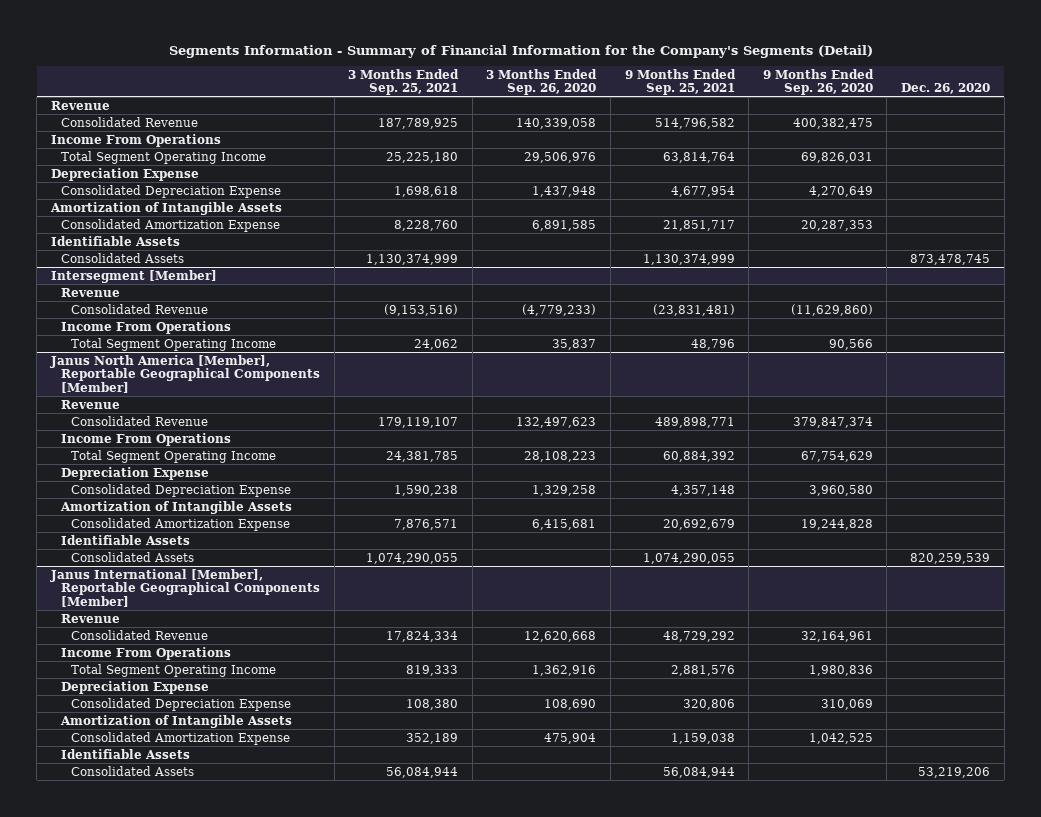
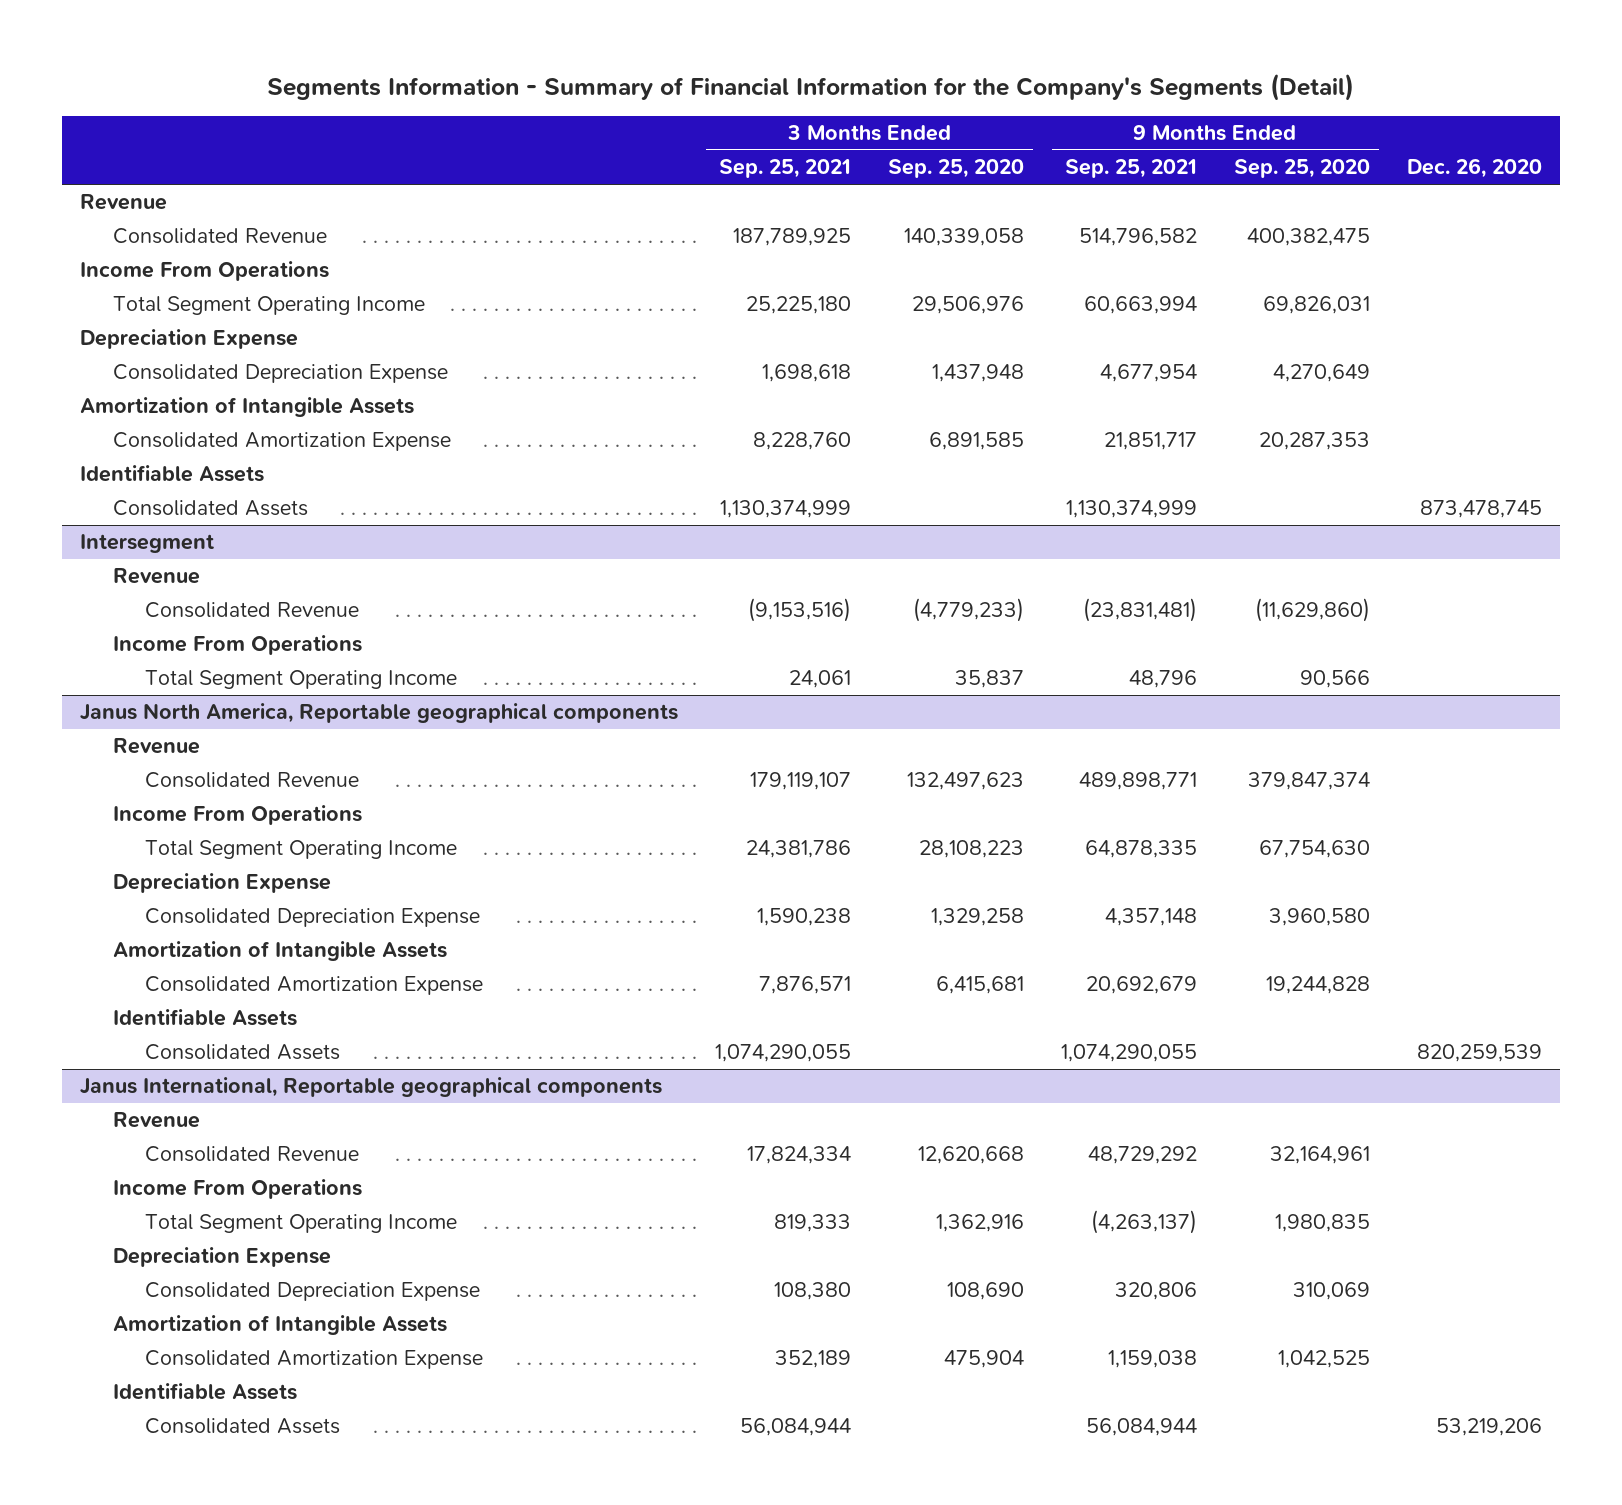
[486,68,598,96] 3 Months Ended Sep. 26, 2020 -> none
[762,68,874,96] 9 Months Ended Sep. 26, 2020 -> none
none -> [887,159,1024,179] Sep. 25, 2020
none -> [1233,159,1370,179] Sep. 25, 2020
[662,151,735,163] 63,814,764 -> [1083,296,1197,315] 60,663,994
[51,269,218,283] Intersegment [Member] -> [80,534,215,554] Intersegment
[414,338,459,350] 24,062 -> [789,670,852,689] 24,061
[50,354,320,393] Janus North America [Member], Reportable Geographical Components [Member] -> [80,703,679,724] Janus North America, Reportable geographical components
[386,450,459,462] 24,381,785 -> [746,840,852,859] 24,381,786
[662,450,735,462] 60,884,392 -> [1084,840,1197,859] 64,878,335
[50,568,320,607] Janus International [Member], Reportable Geographical Components [Member] -> [80,1077,663,1098] Janus International, Reportable geographical components
[670,664,735,676] 2,881,576 -> [1090,1210,1197,1235] (4,263,137)

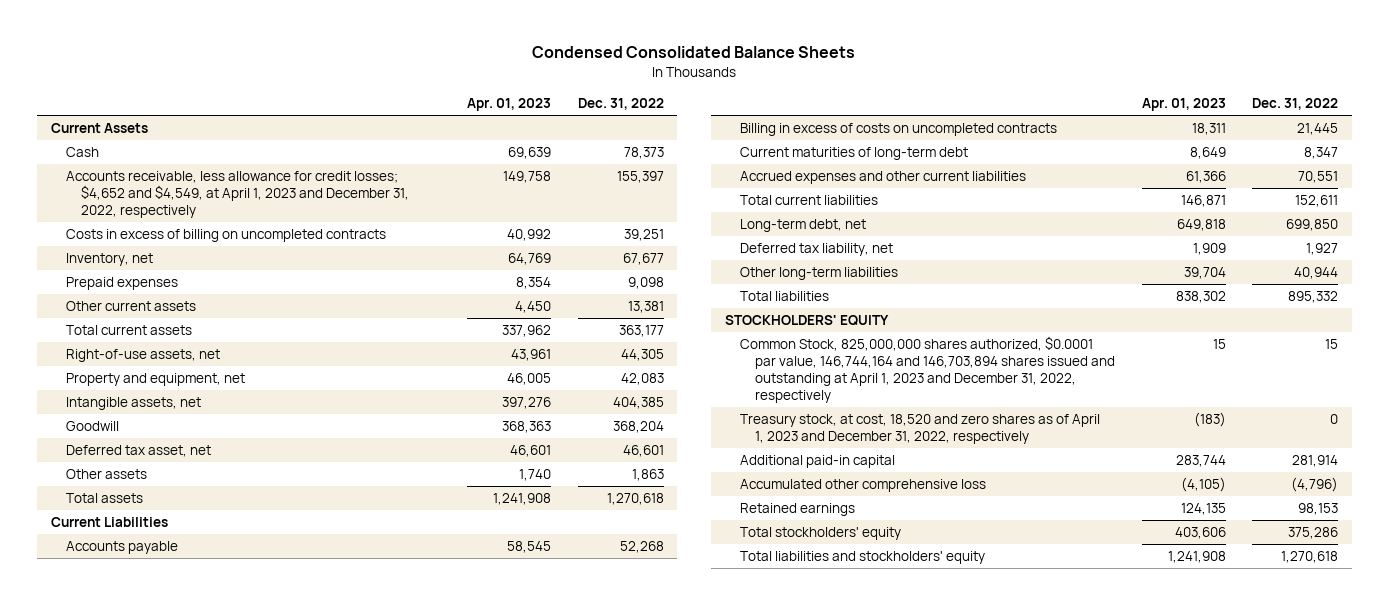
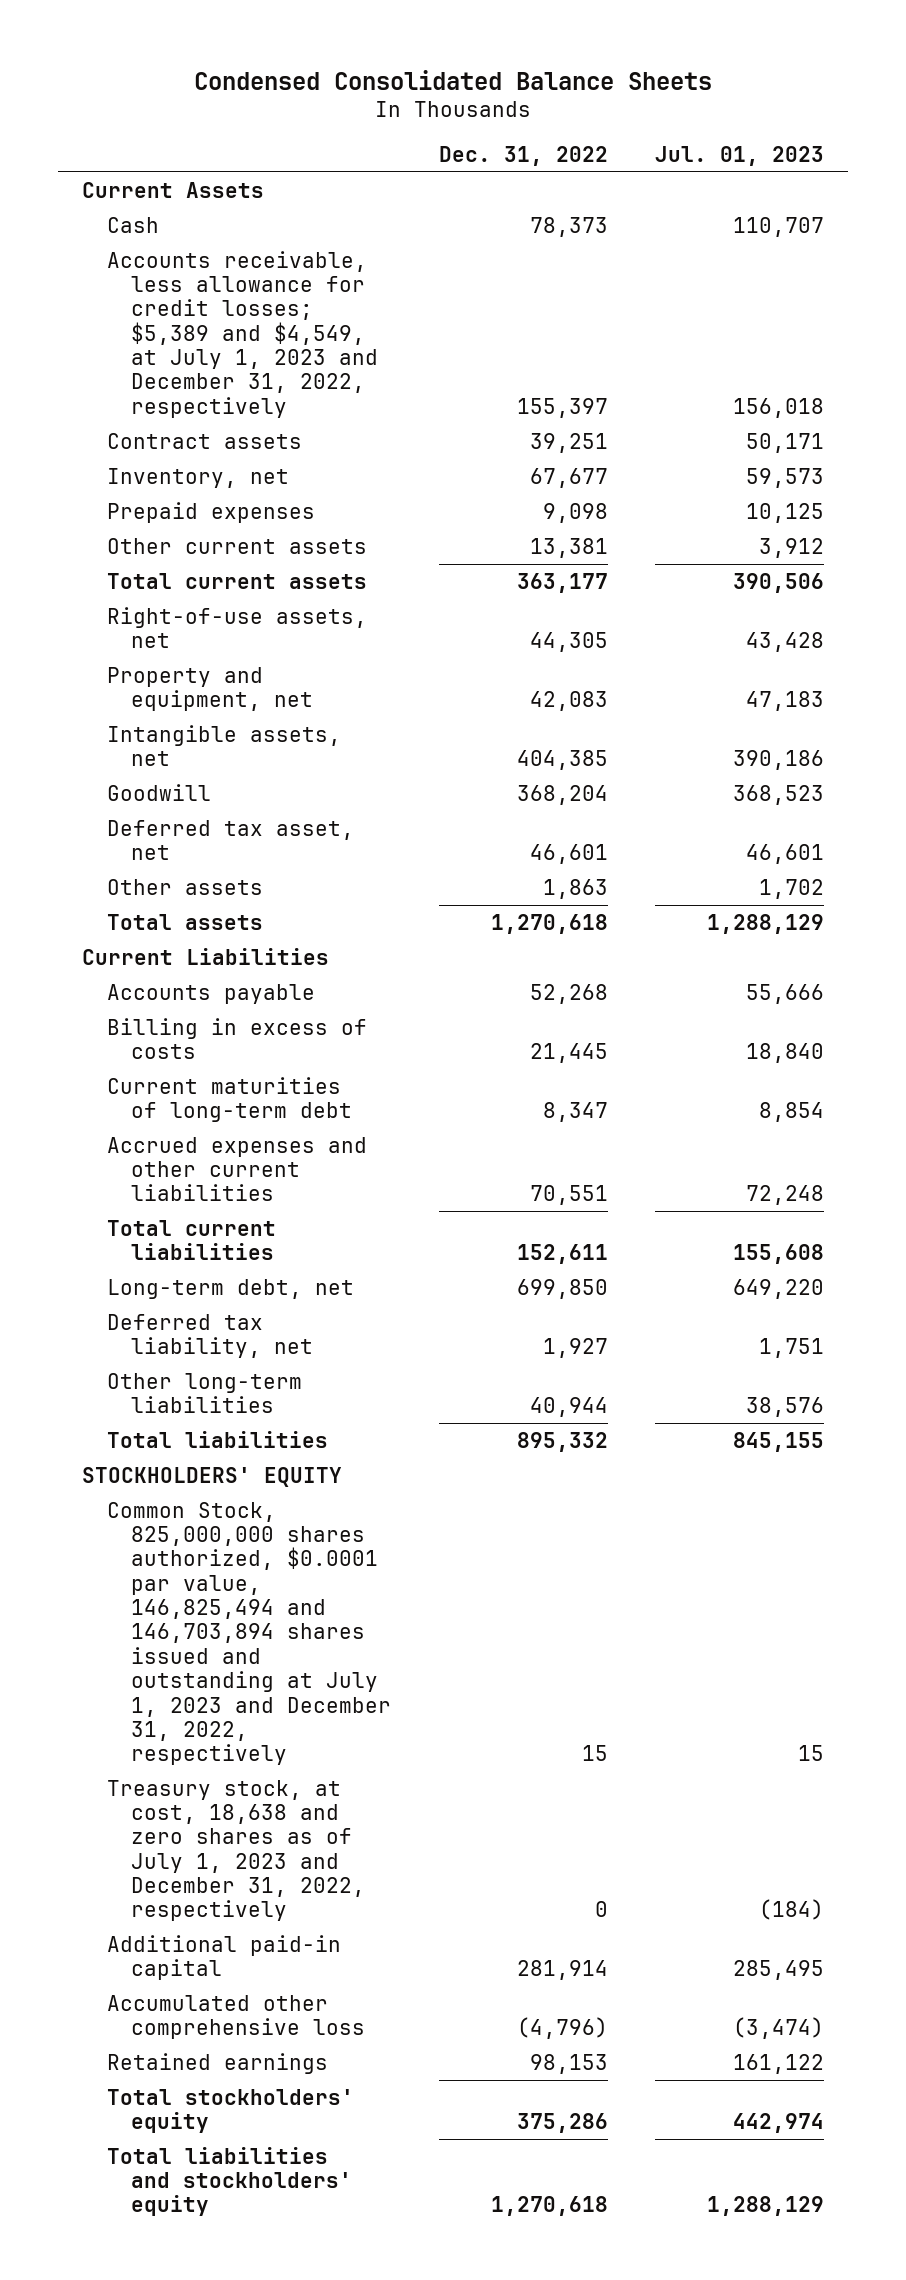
[467,97,552,111] Apr. 01, 2023 -> none
none -> [655,146,825,167] Jul. 01, 2023
[65,171,409,218] Accounts receivable, less allowance for credit losses; $4,652 and $4,549, at April 1, 2023 and December 31, 2022, respectively -> [106,250,379,418] Accounts receivable, less allowance for credit losses; $5,389 and $4,549, at July 1, 2023 and December 31, 2022, respectively
[65,229,386,243] Costs in excess of billing on uncompleted contracts -> [106,432,302,449] Contract assets
[739,123,1057,137] Billing in excess of costs on uncompleted contracts -> [106,1017,367,1060] Billing in excess of costs
[739,336,1115,403] Common Stock, 825,000,000 shares authorized, $0.0001 par value, 146,744,164 and 146,703,894 shares issued and outstanding at April 1, 2023 and December 31, 2022, respectively -> [106,1501,392,1766] Common Stock, 825,000,000 shares authorized, $0.0001 par value, 146,825,494 and 146,703,894 shares issued and outstanding at July 1, 2023 and December 31, 2022, respectively
[739,414,1100,445] Treasury stock, at cost, 18,520 and zero shares as of April 1, 2023 and December 31, 2022, respectively -> [106,1779,366,1922] Treasury stock, at cost, 18,638 and zero shares as of July 1, 2023 and December 31, 2022, respectively

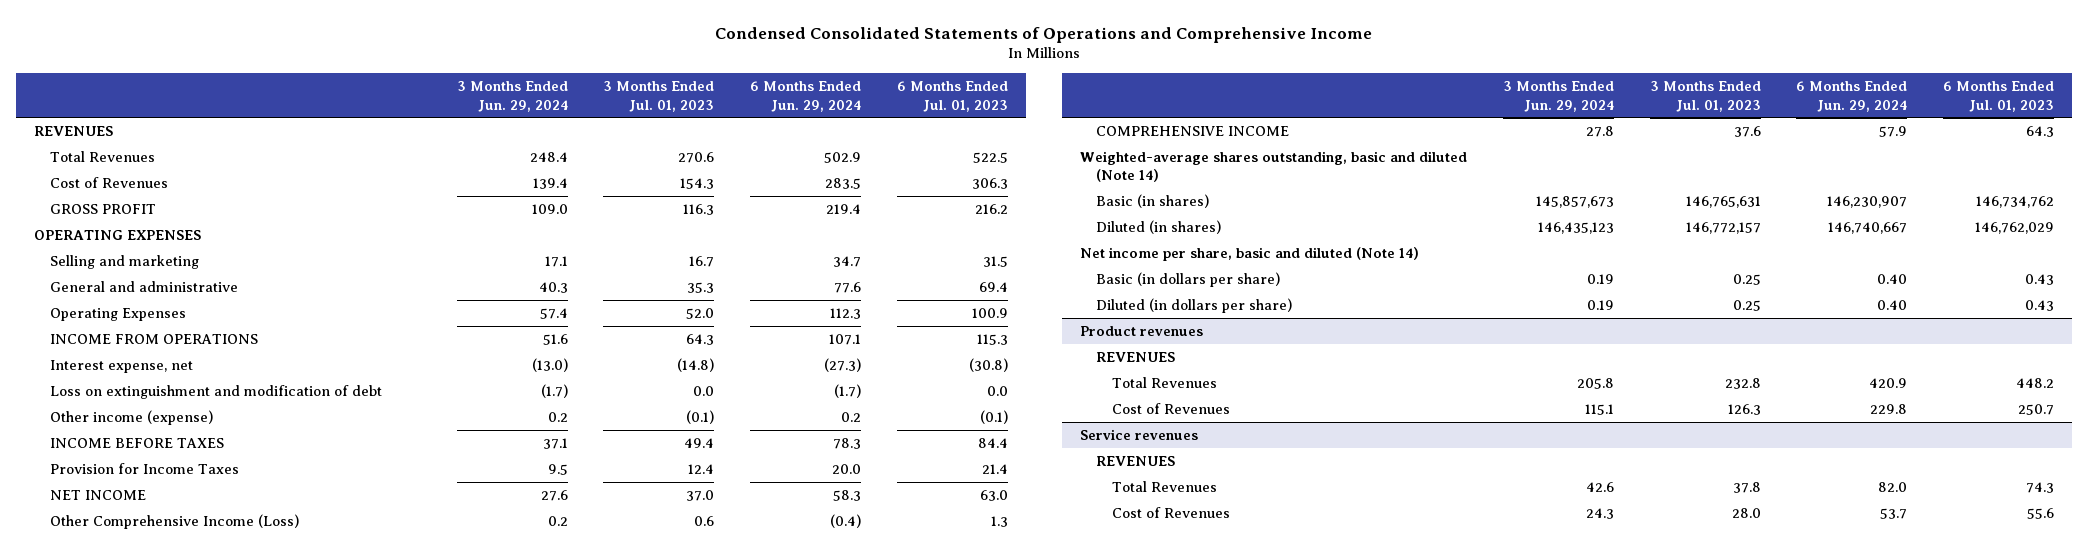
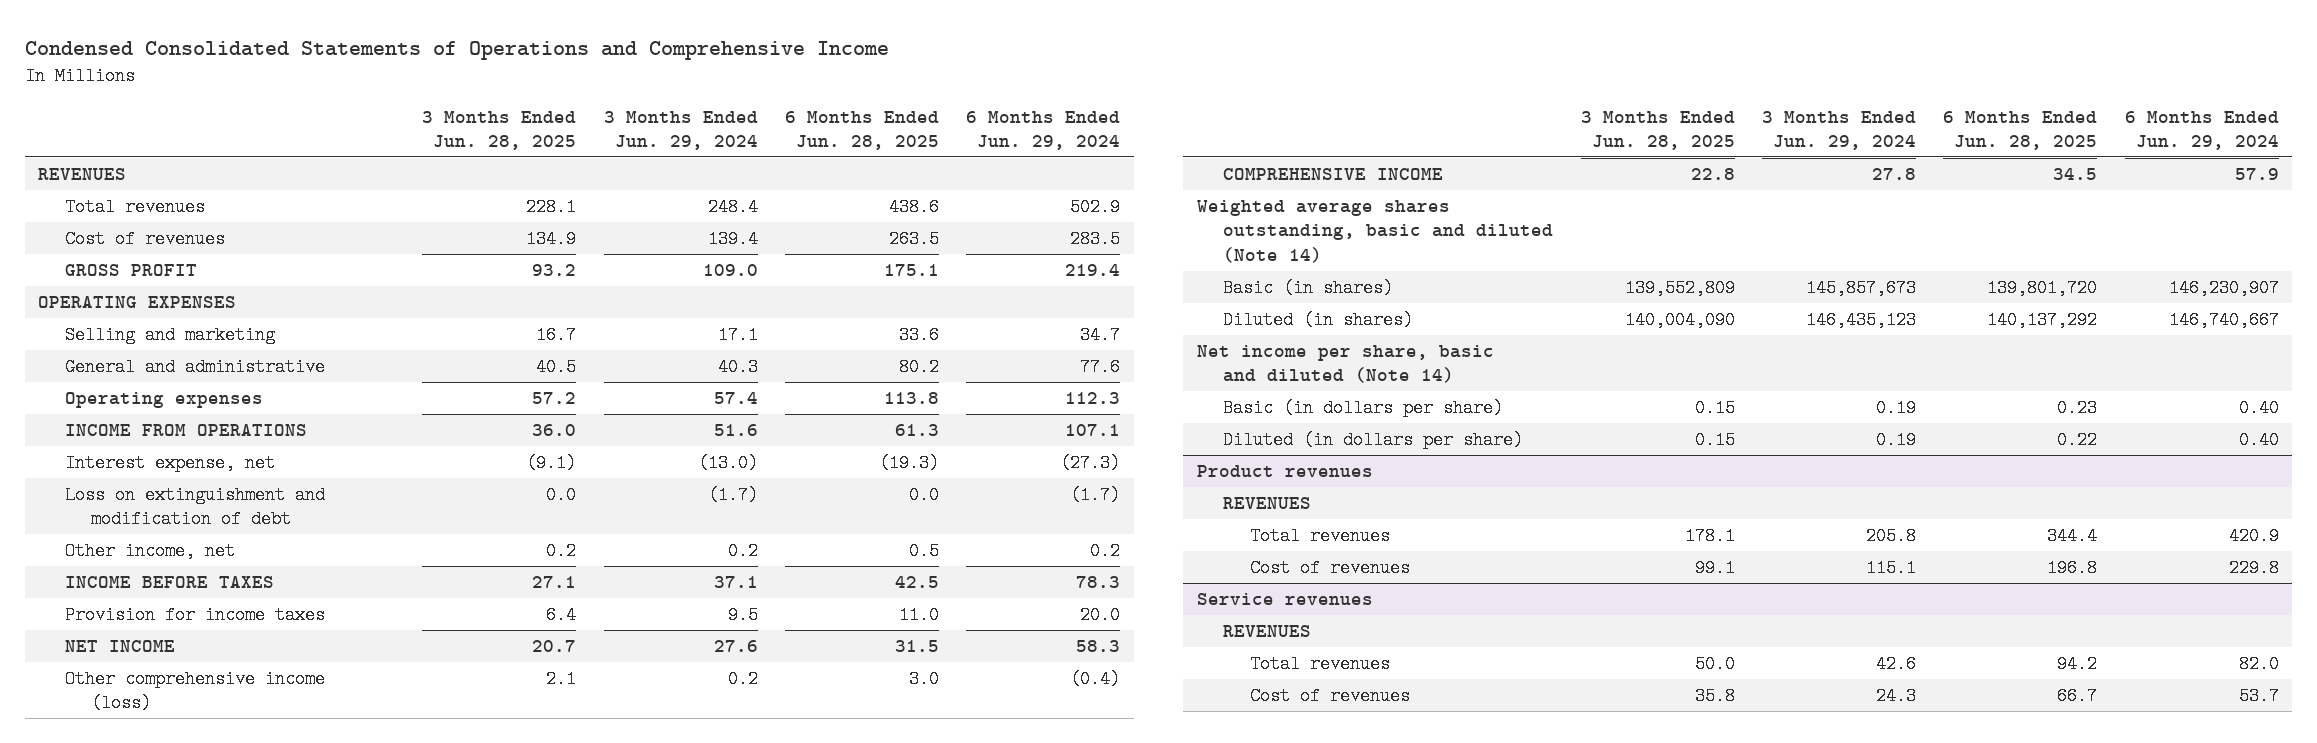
[603,80,715,112] 3 Months Ended Jul. 01, 2023 -> none
[896,80,1008,112] 6 Months Ended Jul. 01, 2023 -> none
none -> [422,110,577,150] 3 Months Ended Jun. 28, 2025
none -> [785,110,940,150] 6 Months Ended Jun. 28, 2025
[49,150,155,162] Total Revenues -> [64,197,205,216] Total revenues
[49,176,168,188] Cost of Revenues -> [64,229,225,248] Cost of revenues
[49,307,186,321] Operating Expenses -> [64,391,263,408] Operating expenses
[49,409,213,425] Other income (expense) -> [64,541,235,560] Other income, net
[49,462,239,474] Provision for Income Taxes -> [64,605,325,624] Provision for income taxes
[49,513,299,529] Other Comprehensive Income (Loss) -> [64,669,325,713] Other comprehensive income (loss)
[1080,150,1468,183] Weighted-average shares outstanding, basic and diluted (Note 14) -> [1196,199,1554,263] Weighted average shares outstanding, basic and diluted (Note 14)
[1111,376,1217,388] Total Revenues -> [1249,526,1390,545] Total revenues
[1111,402,1230,414] Cost of Revenues -> [1249,558,1410,577] Cost of revenues
[1111,480,1217,492] Total Revenues -> [1249,654,1390,673] Total revenues
[1111,506,1230,518] Cost of Revenues -> [1249,686,1410,705] Cost of revenues

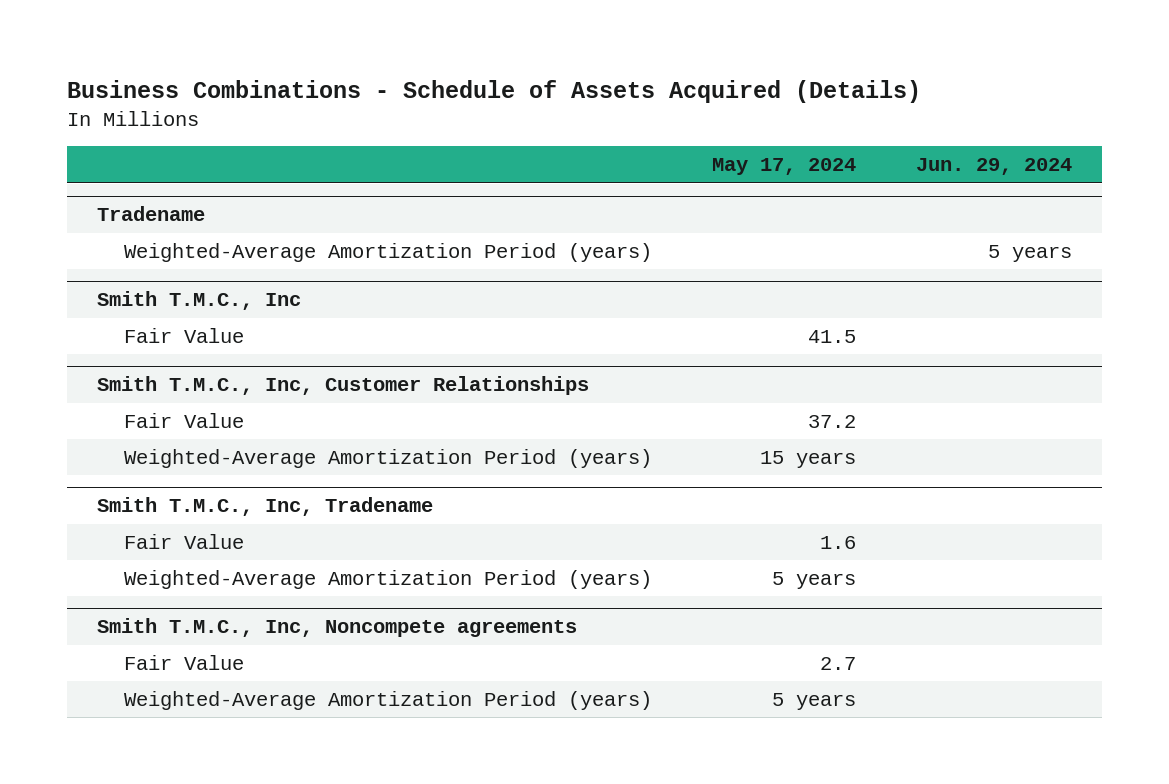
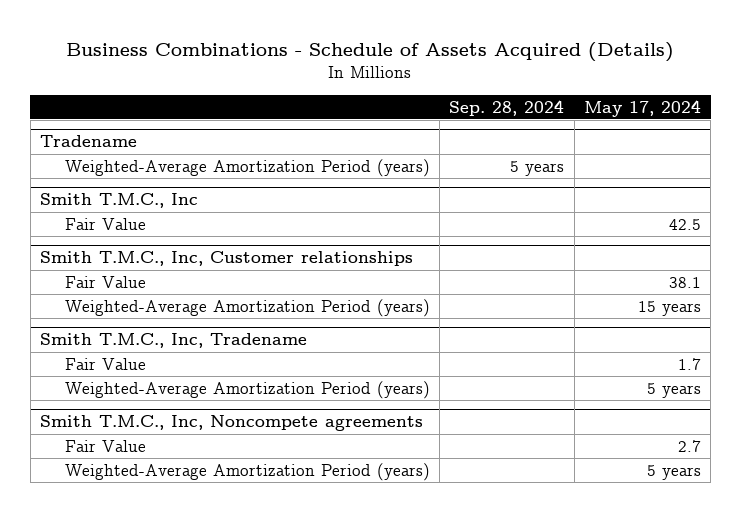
[915,158,1072,176] Jun. 29, 2024 -> none
none -> [449,99,565,116] Sep. 28, 2024
[807,329,856,343] 41.5 -> [668,218,701,230] 42.5
[96,376,589,396] Smith T.M.C., Inc, Customer Relationships -> [39,251,413,267] Smith T.M.C., Inc, Customer relationships
[807,414,856,428] 37.2 -> [668,276,701,288] 38.1
[819,535,856,549] 1.6 -> [677,357,701,370] 1.7

